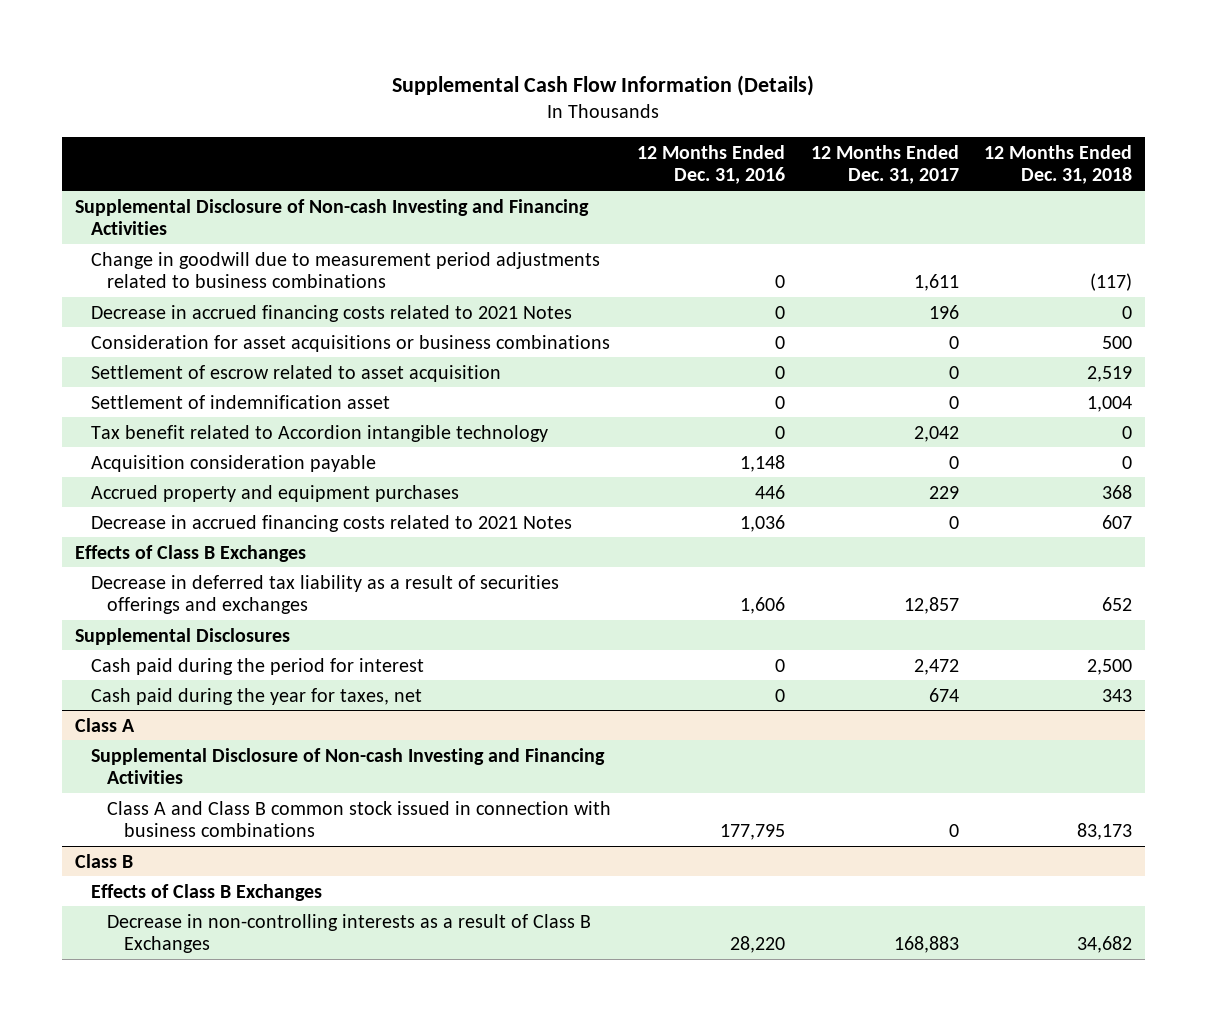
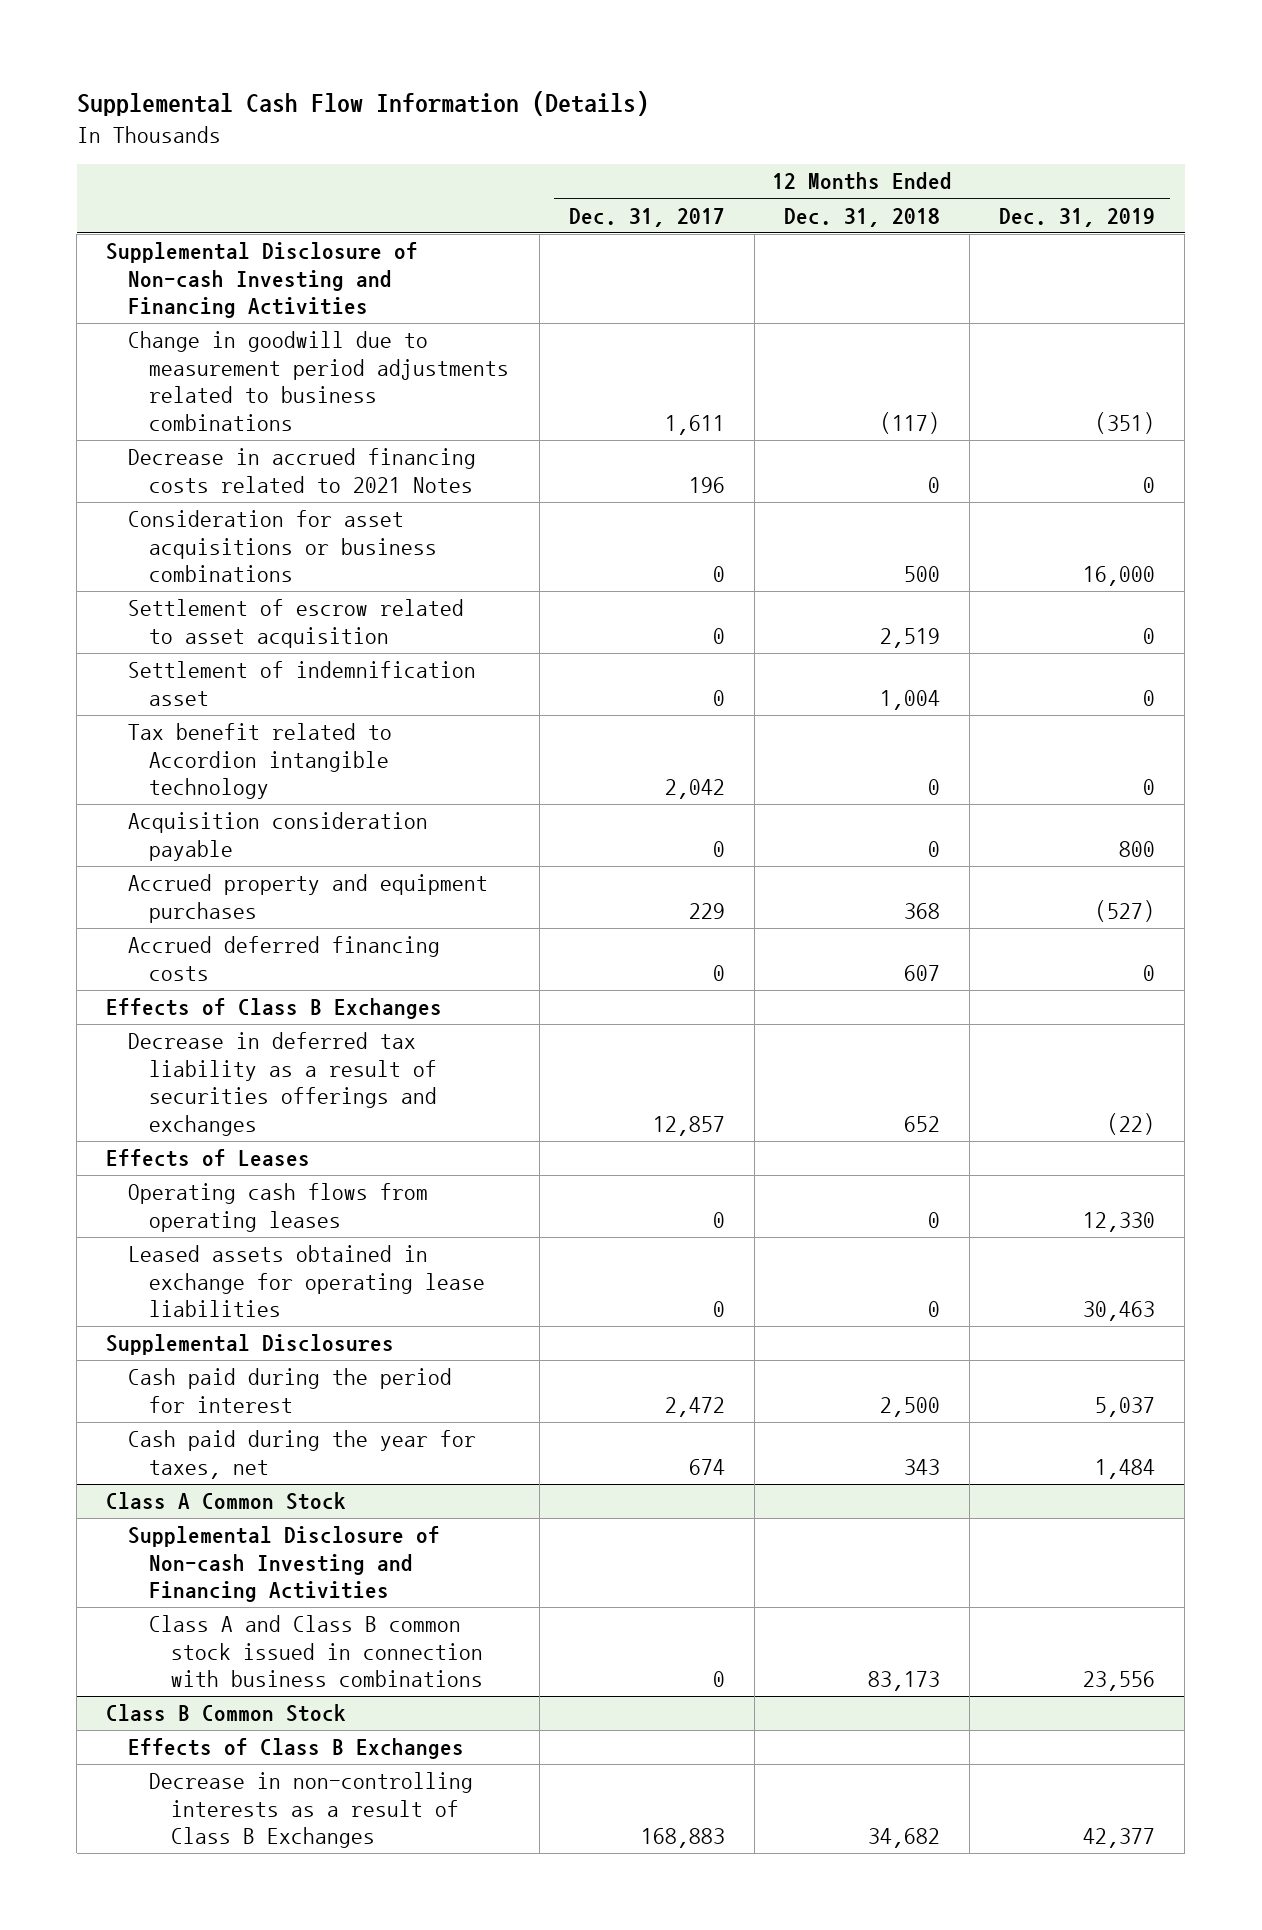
[637,144,786,185] 12 Months Ended Dec. 31, 2016 -> none
none -> [999,207,1156,227] Dec. 31, 2019
[91,514,573,532] Decrease in accrued financing costs related to 2021 Notes -> [127,936,440,981] Accrued deferred financing costs
none -> [106,1149,311,1168] Effects of Leases
none -> [127,1183,428,1232] Operating cash flows from operating leases
none -> [127,1245,486,1318] Leased assets obtained in exchange for operating lease liabilities
[74,717,135,732] Class A -> [106,1492,347,1511] Class A Common Stock
[74,853,133,868] Class B -> [106,1704,347,1723] Class B Common Stock

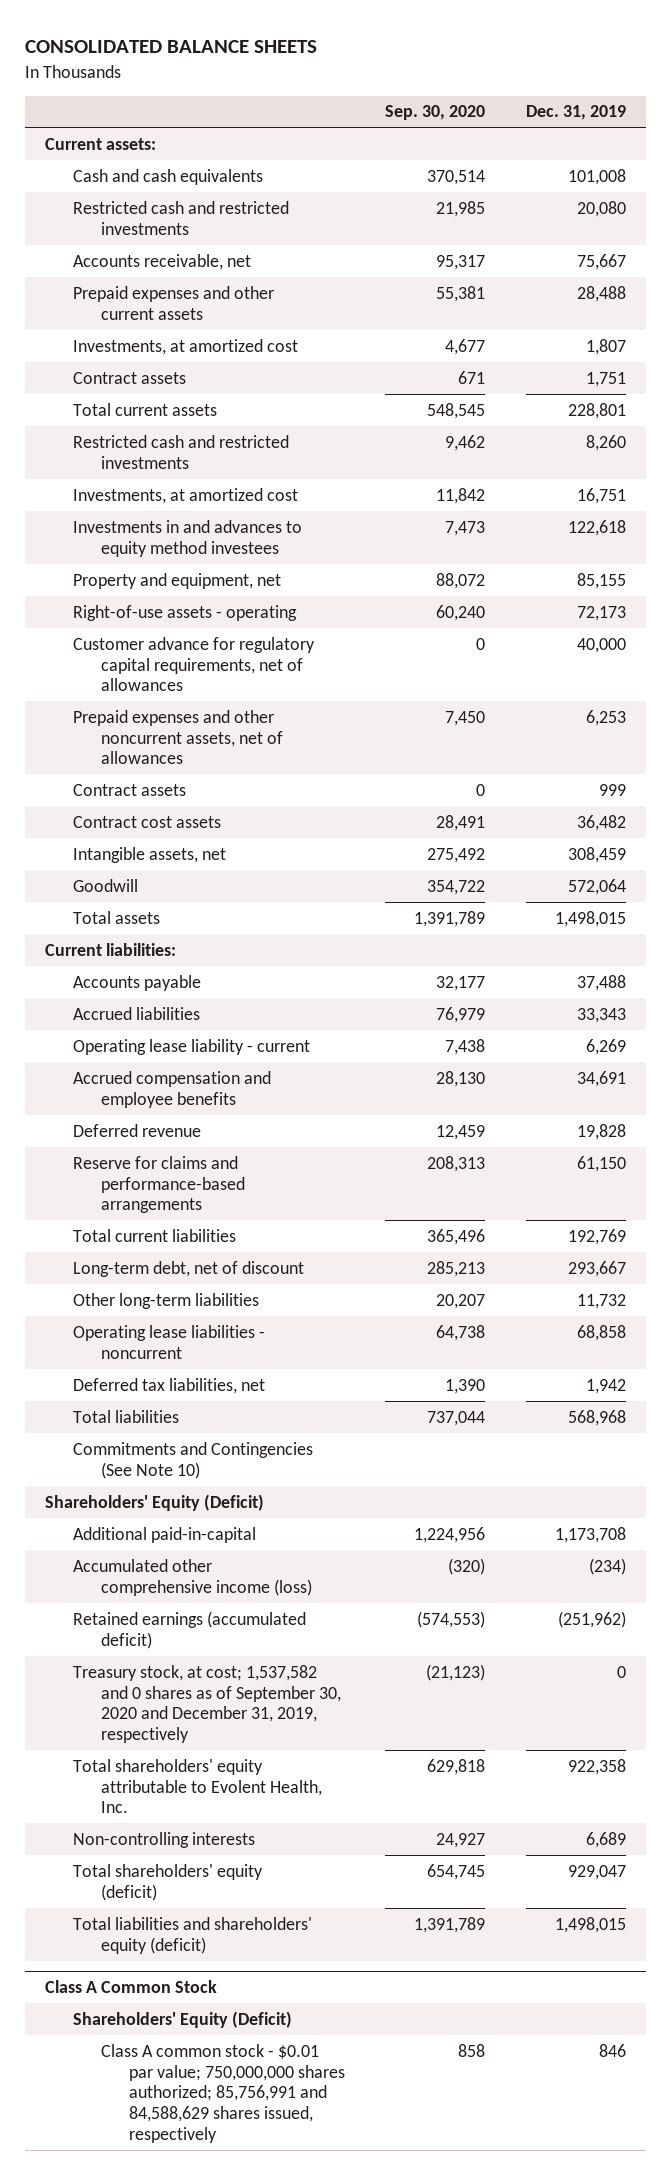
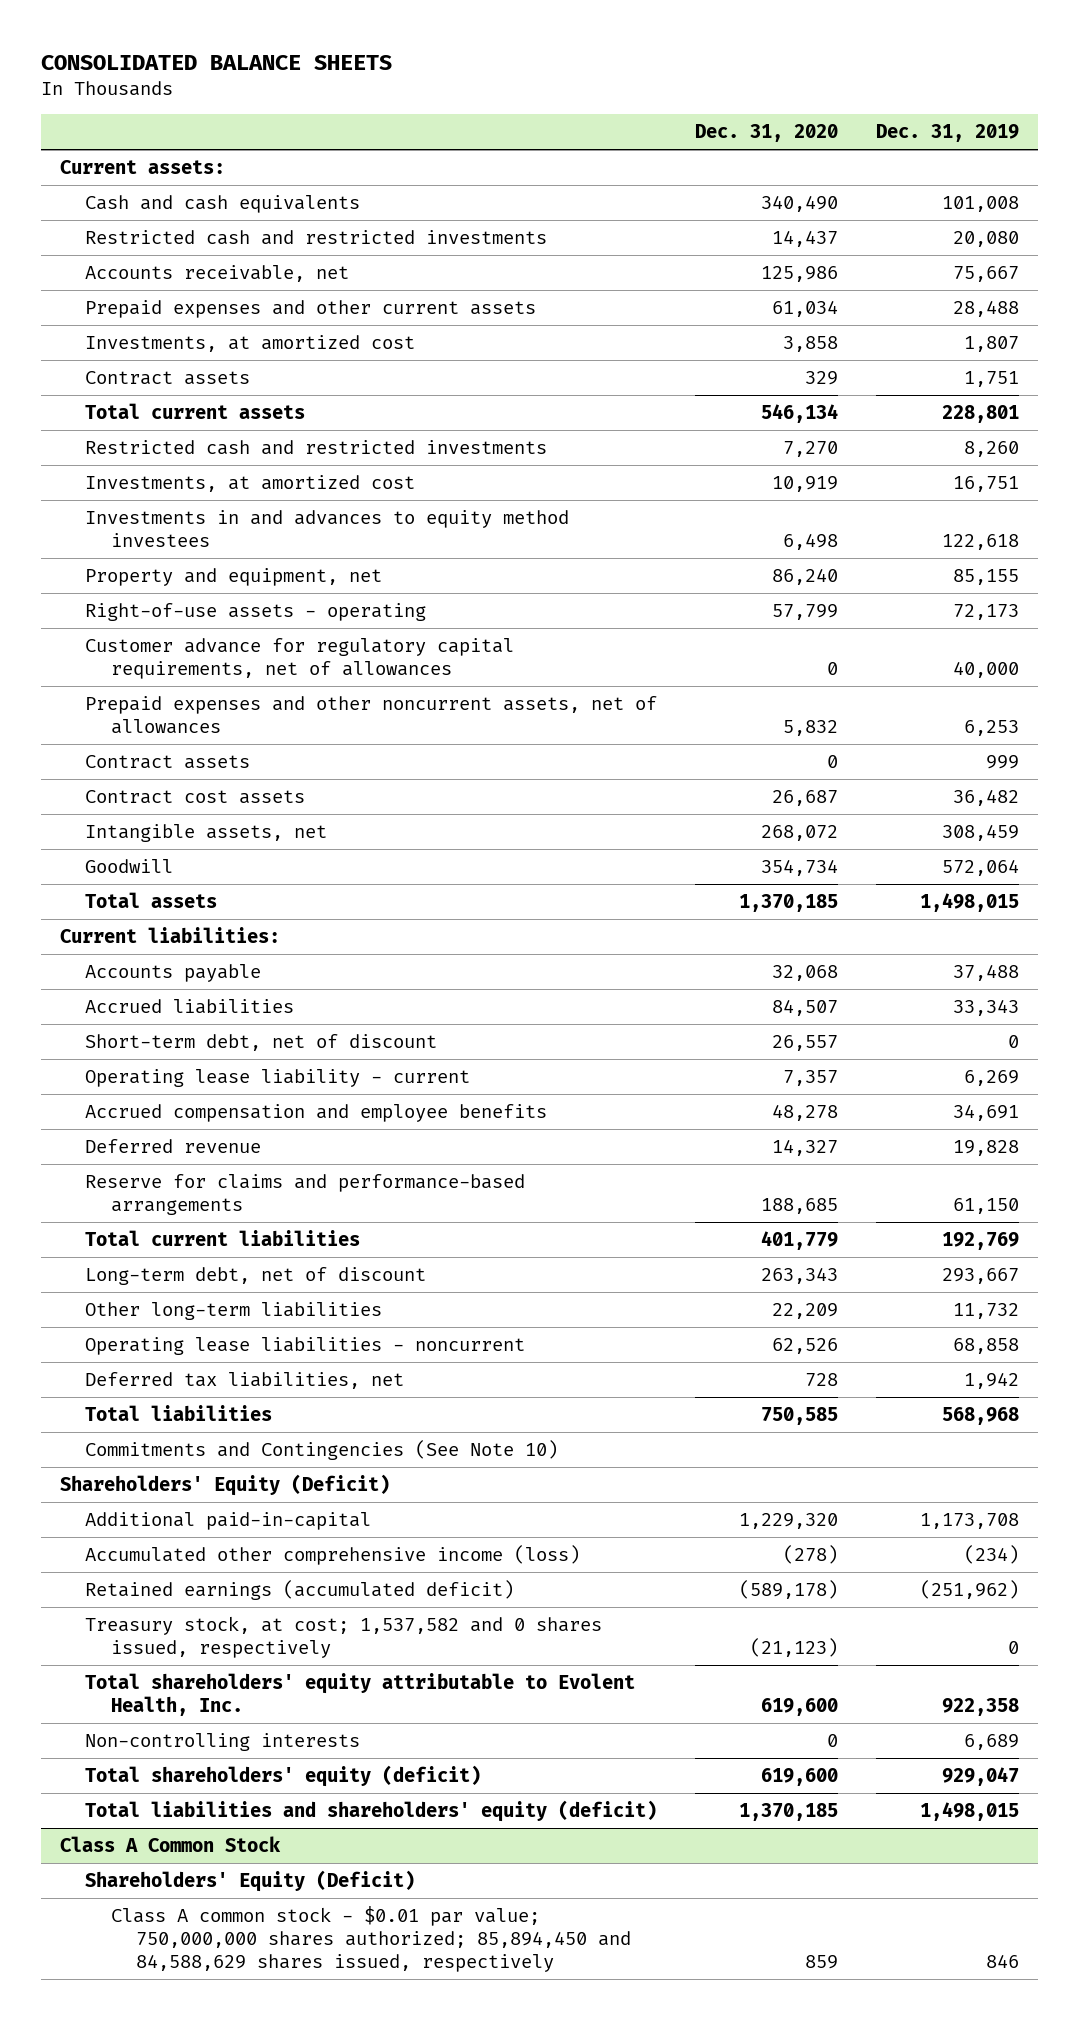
[385,105,486,121] Sep. 30, 2020 -> none
none -> [695,123,839,142] Dec. 31, 2020
none -> [85,1034,438,1052] Short-term debt, net of discount
[73,1664,341,1744] Treasury stock, at cost; 1,537,582 and 0 shares as of September 30, 2020 and December 31, 2019, respectively -> [85,1616,603,1659] Treasury stock, at cost; 1,537,582 and 0 shares issued, respectively
[100,2043,345,2144] Class A common stock - $0.01 par value; 750,000,000 shares authorized; 85,756,991 and 84,588,629 shares issued, respectively -> [110,1906,631,1973] Class A common stock - $0.01 par value; 750,000,000 shares authorized; 85,894,450 and 84,588,629 shares issued, respectively

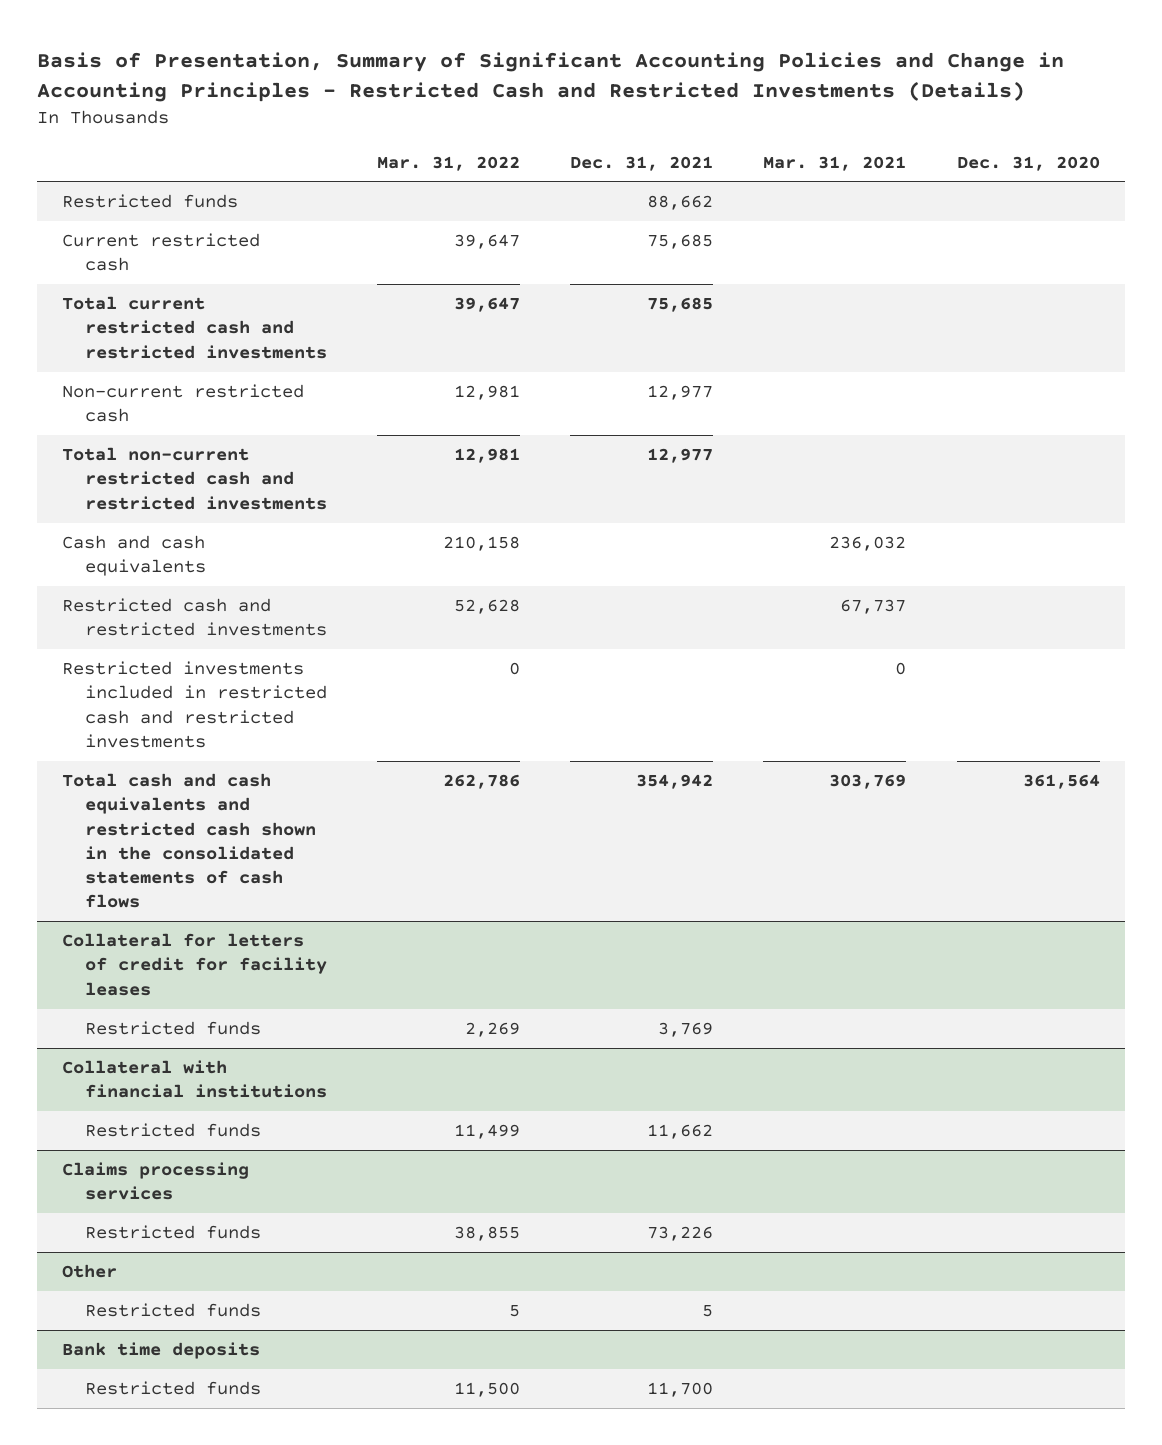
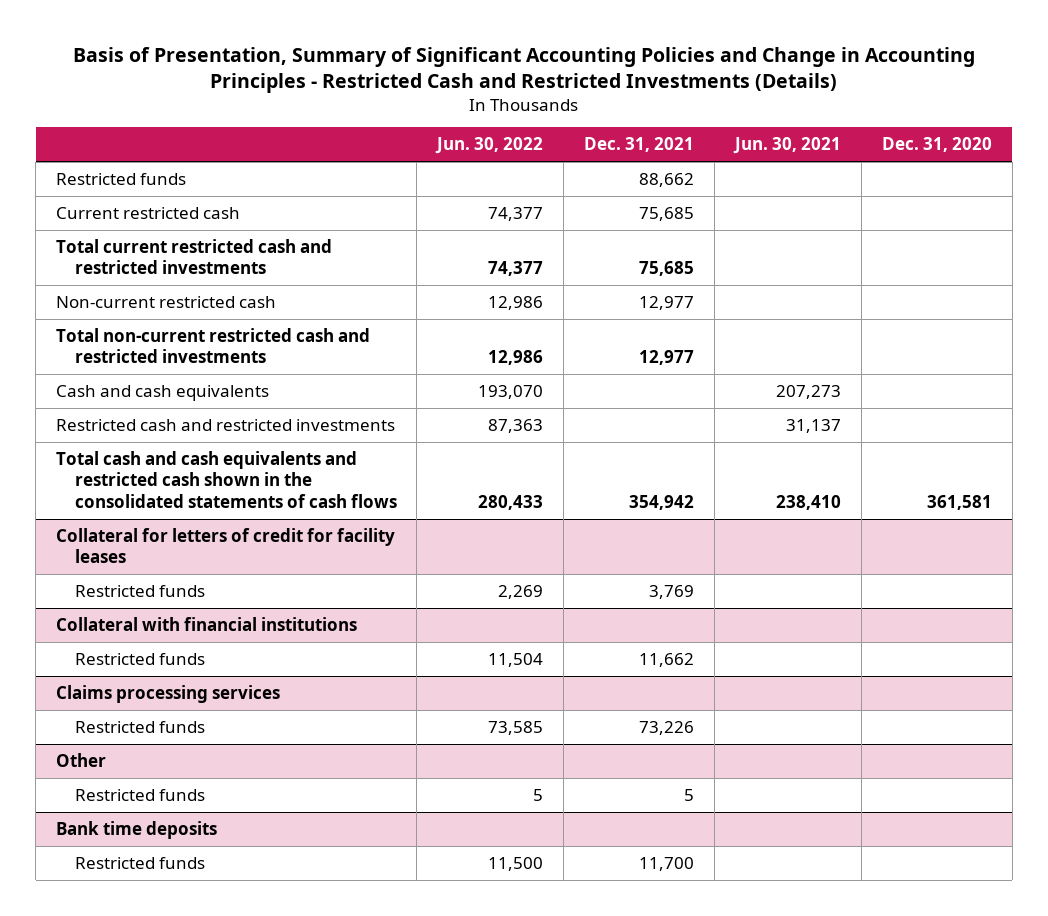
[377,155,521,171] Mar. 31, 2022 -> none
[763,155,907,171] Mar. 31, 2021 -> none
none -> [435,137,544,155] Jun. 30, 2022
none -> [732,137,841,155] Jun. 30, 2021
[62,661,327,748] Restricted investments included in restricted cash and restricted investments -> none
[1022,774,1100,790] 361,564 -> [926,494,992,510] 361,581

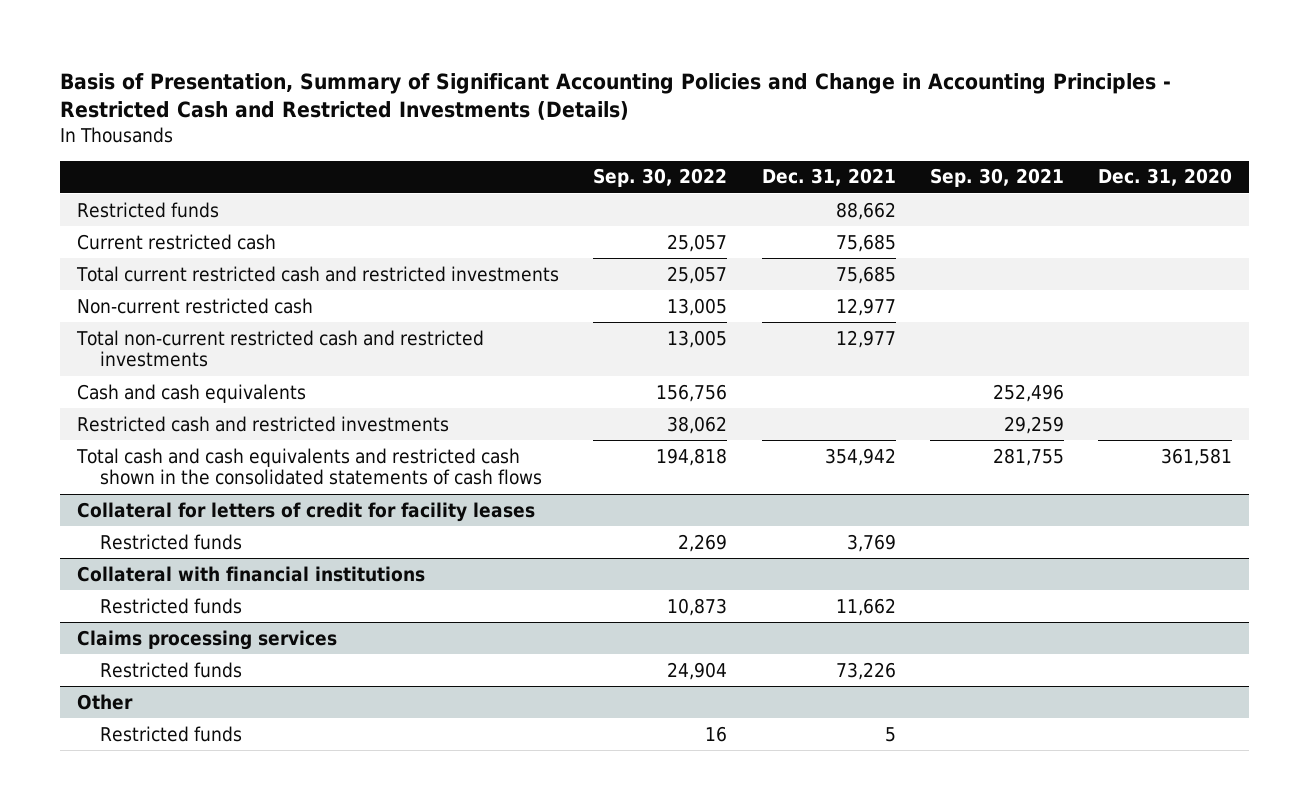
[435,137,544,155] Jun. 30, 2022 -> none
[732,137,841,155] Jun. 30, 2021 -> none
none -> [593,168,728,188] Sep. 30, 2022
none -> [929,168,1064,188] Sep. 30, 2021
[56,820,218,839] Bank time deposits -> none
[74,856,205,869] Restricted funds -> none

